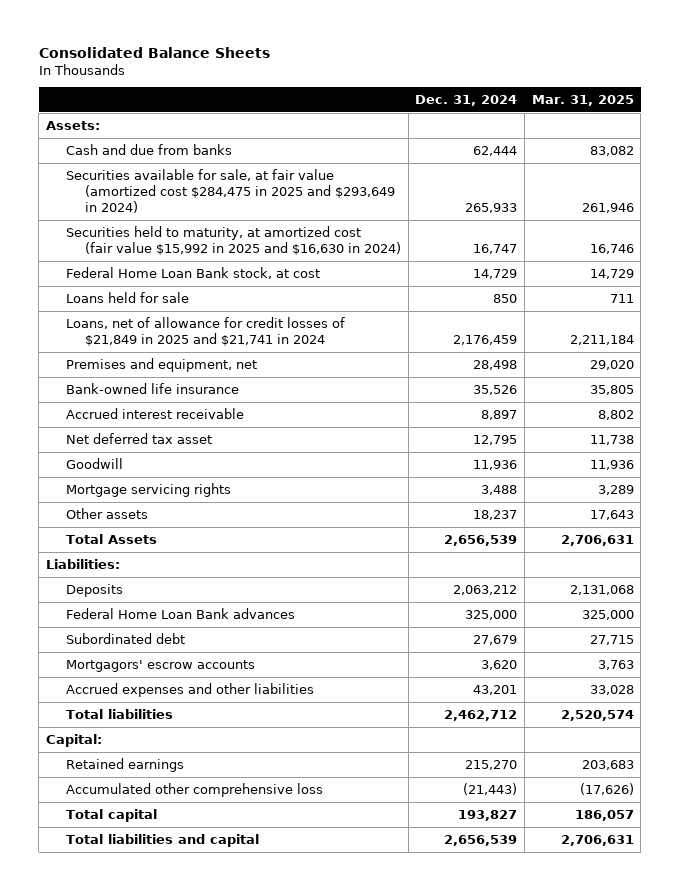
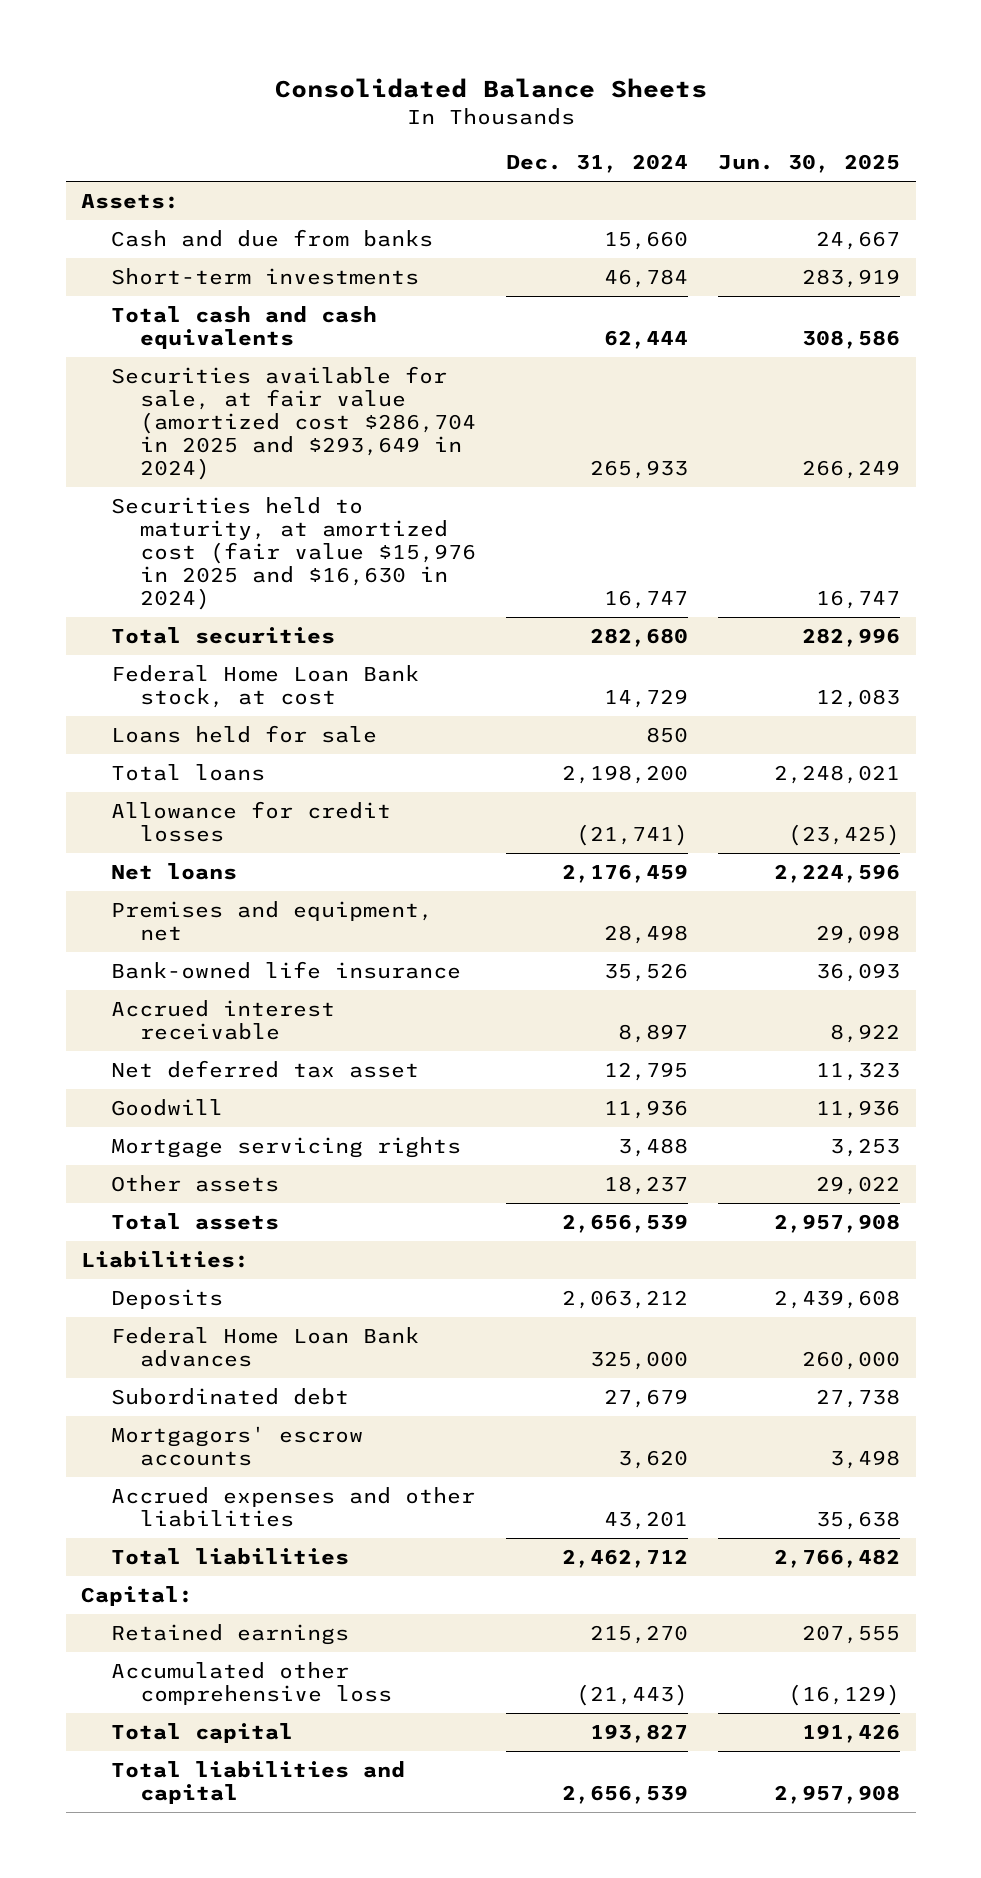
[531,94,634,106] Mar. 31, 2025 -> none
none -> [718,154,901,174] Jun. 30, 2025
[473,145,518,156] 62,444 -> [604,230,689,250] 15,660
none -> [110,267,419,285] Short-term investments
none -> [110,305,377,349] Total cash and cash equivalents
[65,168,396,213] Securities available for sale, at fair value (amortized cost $284,475 in 2025 and $293,649 in 2024) -> [110,365,477,480] Securities available for sale, at fair value (amortized cost $286,704 in 2025 and $293,649 in 2024)
[65,225,402,255] Securities held to maturity, at amortized cost (fair value $15,992 in 2025 and $16,630 in 2024) -> [110,496,477,610] Securities held to maturity, at amortized cost (fair value $15,976 in 2025 and $16,630 in 2024)
none -> [110,626,335,644] Total securities
none -> [110,763,265,781] Total loans
none -> [110,800,391,842] Allowance for credit losses
[65,316,345,346] Loans, net of allowance for credit losses of $21,849 in 2025 and $21,741 in 2024 -> [110,862,237,880] Net loans
[65,533,157,544] Total Assets -> [110,1212,279,1230] Total assets

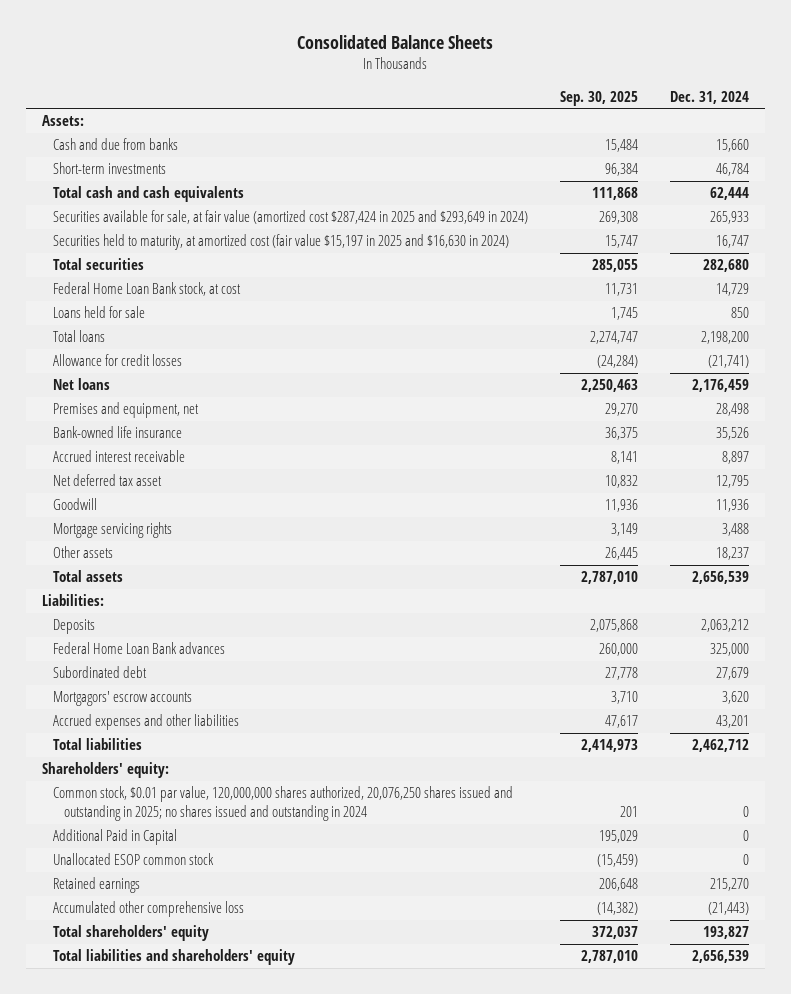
[718,154,901,174] Jun. 30, 2025 -> none
none -> [559,90,638,106] Sep. 30, 2025
[110,365,477,480] Securities available for sale, at fair value (amortized cost $286,704 in 2025 and $293,649 in 2024) -> [52,210,528,225] Securities available for sale, at fair value (amortized cost $287,424 in 2025 and $293,649 in 2024)
[110,496,477,610] Securities held to maturity, at amortized cost (fair value $15,976 in 2025 and $16,630 in 2024) -> [52,234,509,251] Securities held to maturity, at amortized cost (fair value $15,197 in 2025 and $16,630 in 2024)
[80,1585,193,1606] Capital: -> [41,762,169,779] Shareholders' equity:
none -> [52,786,513,822] Common stock, $0.01 par value, 120,000,000 shares authorized, 20,076,250 shares issued and outstanding in 2025; no shares issued and outstanding in 2024
none -> [52,829,177,846] Additional Paid in Capital
none -> [52,853,214,866] Unallocated ESOP common stock
[110,1722,293,1743] Total capital -> [52,925,209,942] Total shareholders' equity
[110,1760,405,1804] Total liabilities and capital -> [52,949,295,966] Total liabilities and shareholders' equity

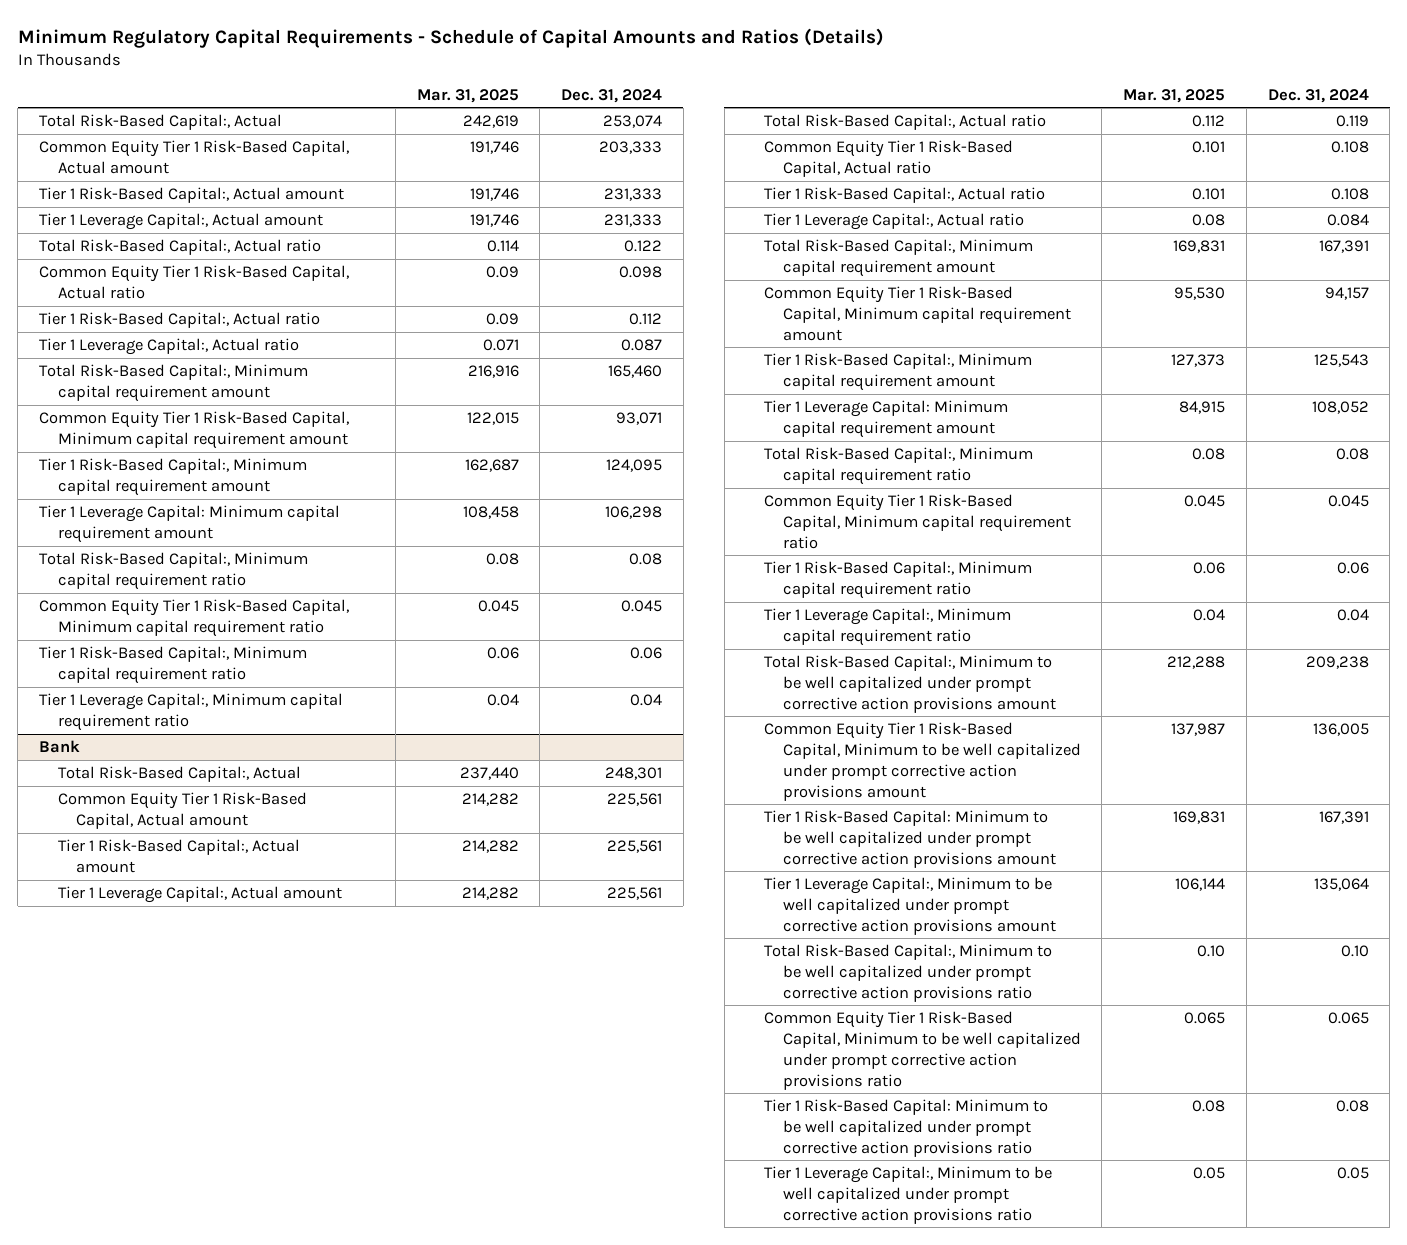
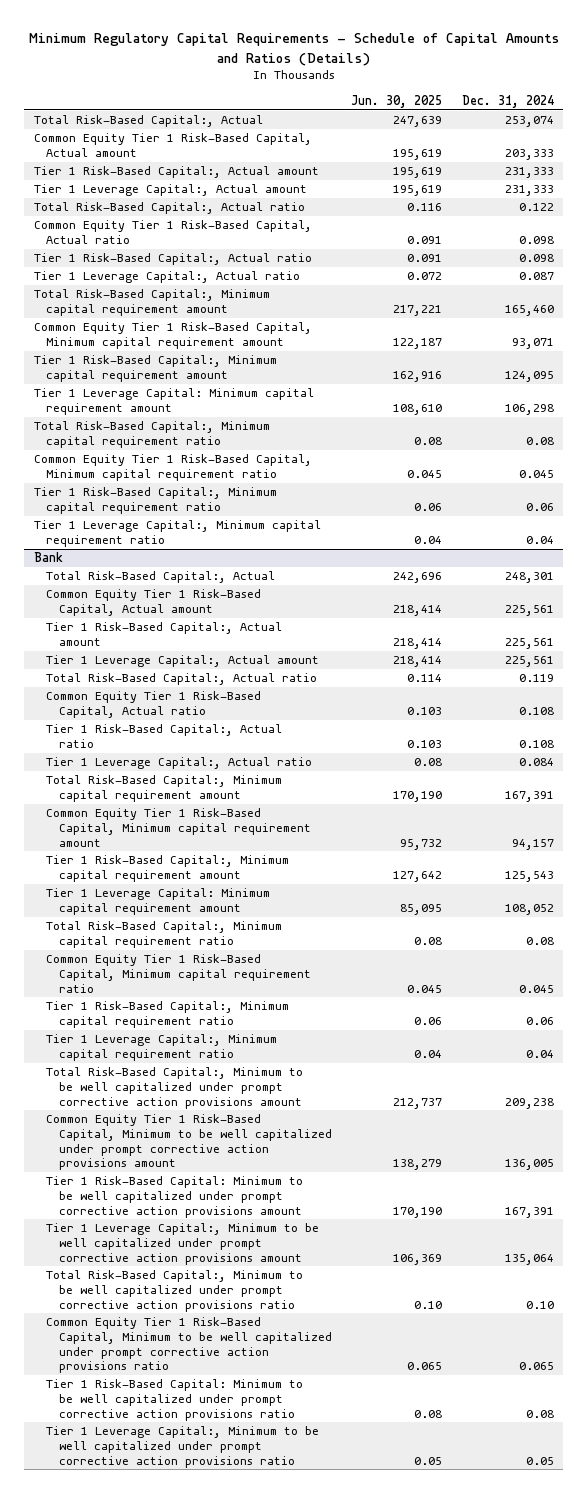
[416,88,519,103] Mar. 31, 2025 -> none
none -> [351,95,443,109] Jun. 30, 2025
[629,313,663,326] 0.112 -> [518,254,554,263] 0.098

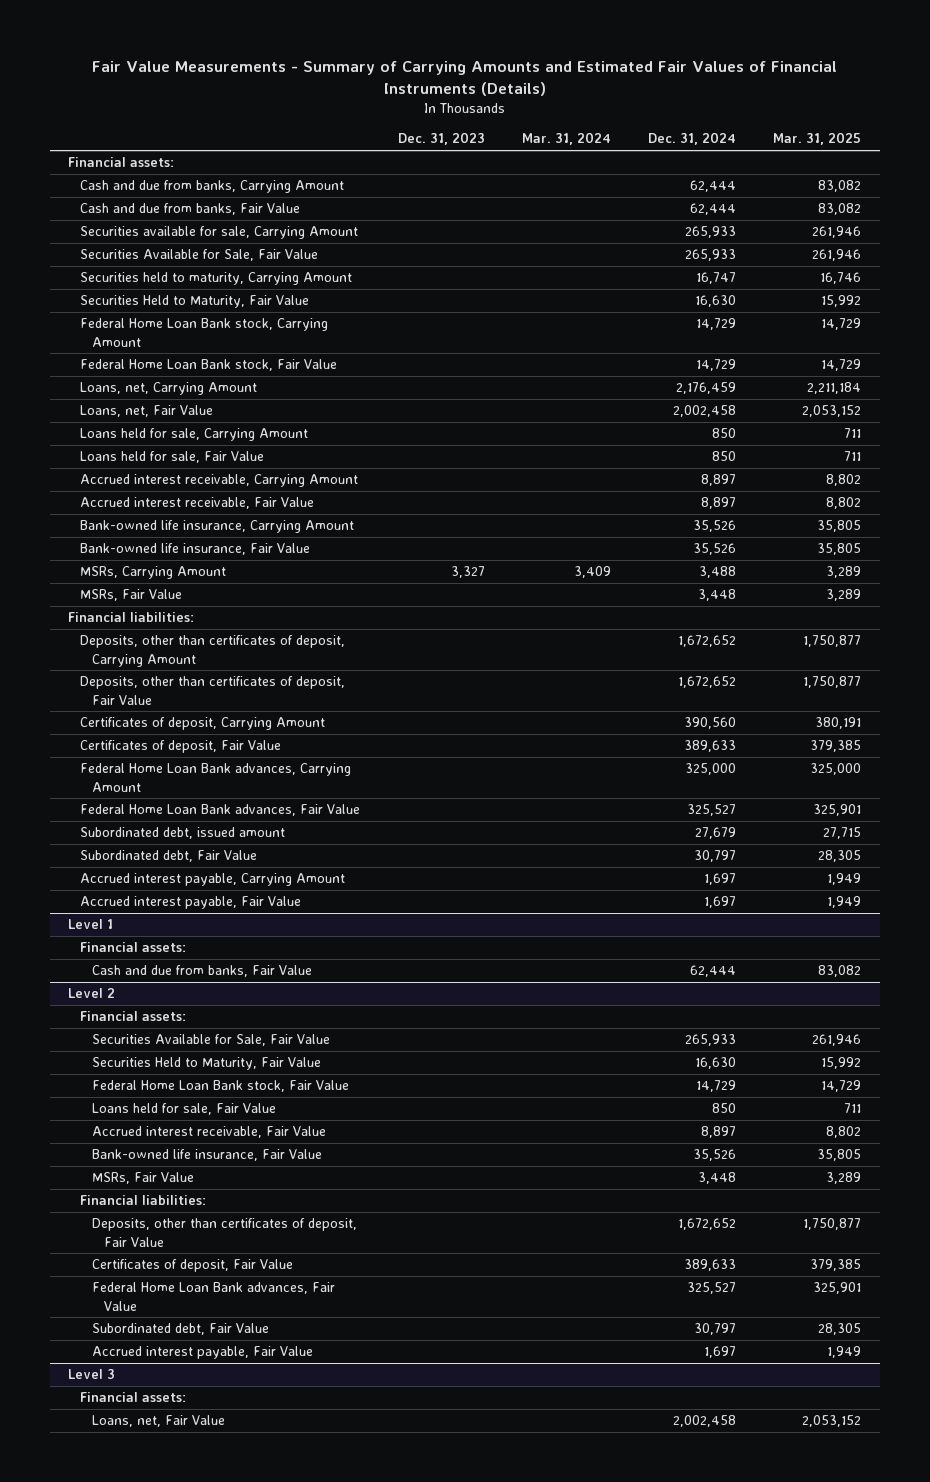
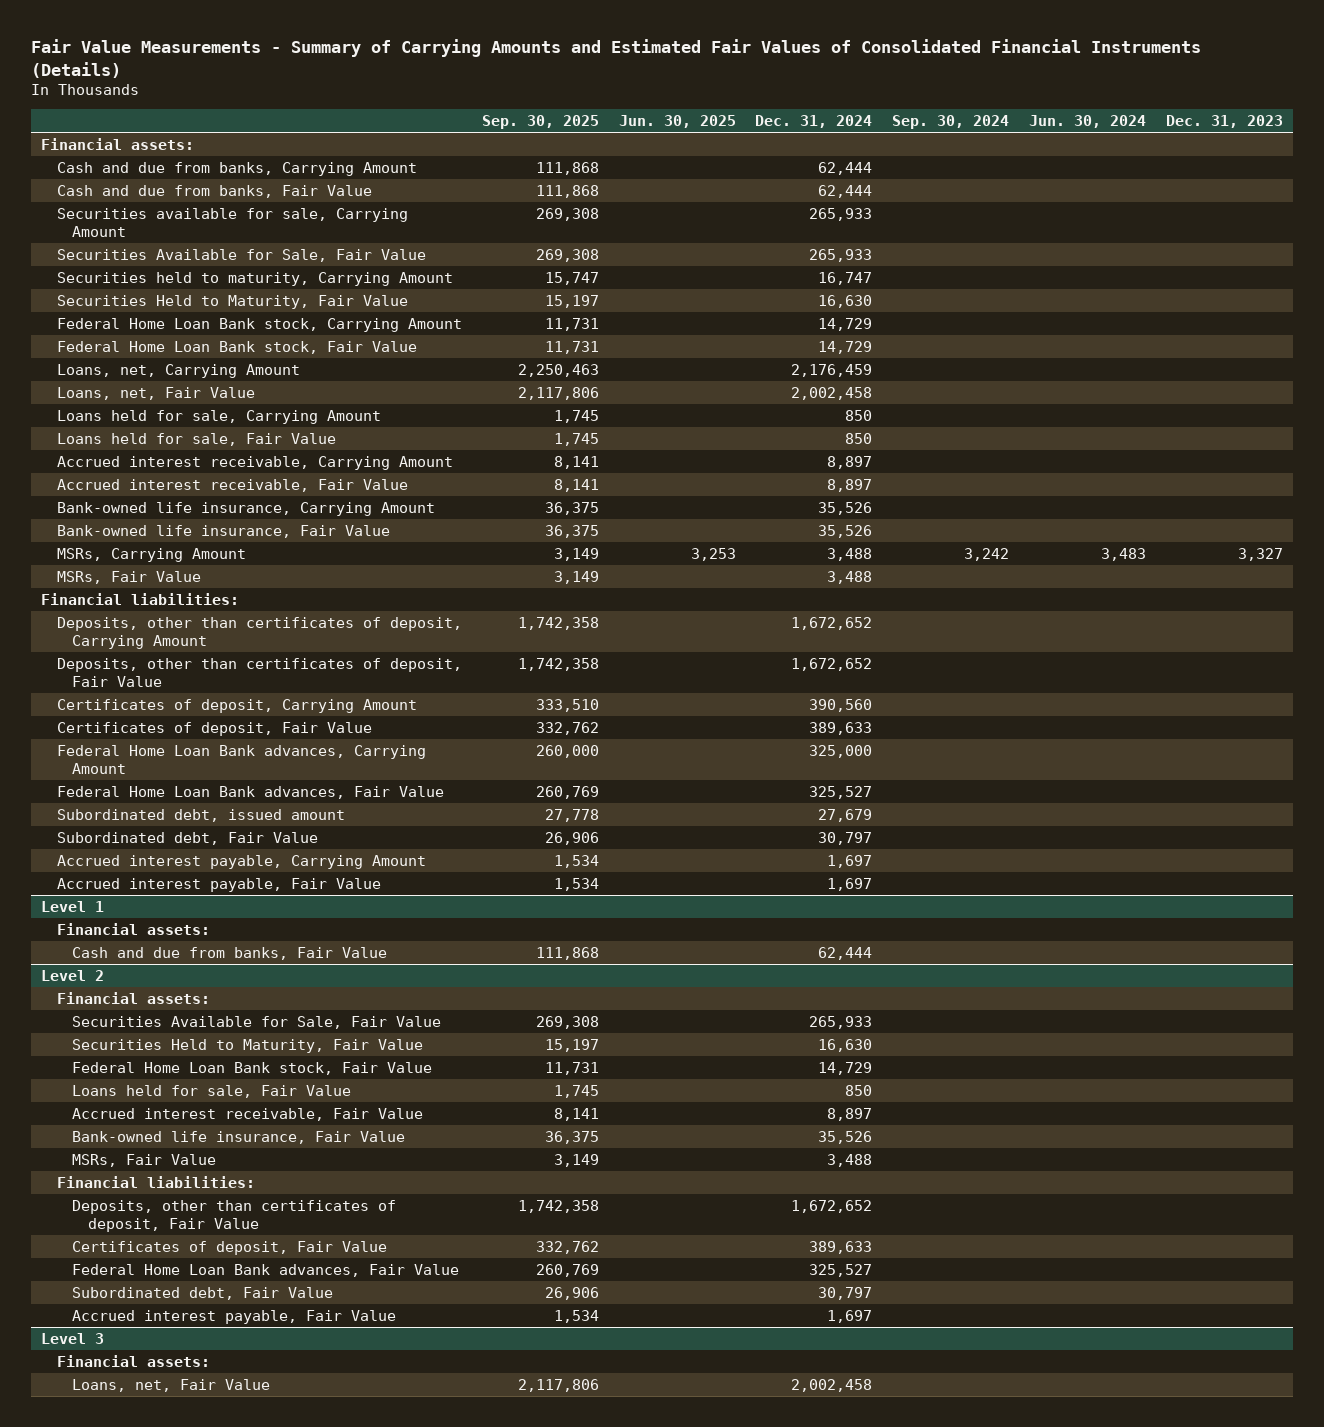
[91,60,837,96] Fair Value Measurements - Summary of Carrying Amounts and Estimated Fair Values of Financial Instruments (Details) -> [31,39,1202,78] Fair Value Measurements - Summary of Carrying Amounts and Estimated Fair Values of Consolidated Financial Instruments (Details)
[521,132,611,146] Mar. 31, 2024 -> none
[773,132,862,146] Mar. 31, 2025 -> none
none -> [481,115,599,130] Sep. 30, 2025
none -> [618,115,736,129] Jun. 30, 2025
none -> [892,115,1010,130] Sep. 30, 2024
none -> [1029,115,1147,129] Jun. 30, 2024
[698,589,737,602] 3,448 -> [827,570,873,584] 3,488
[698,1172,737,1185] 3,448 -> [827,1153,873,1167] 3,488

